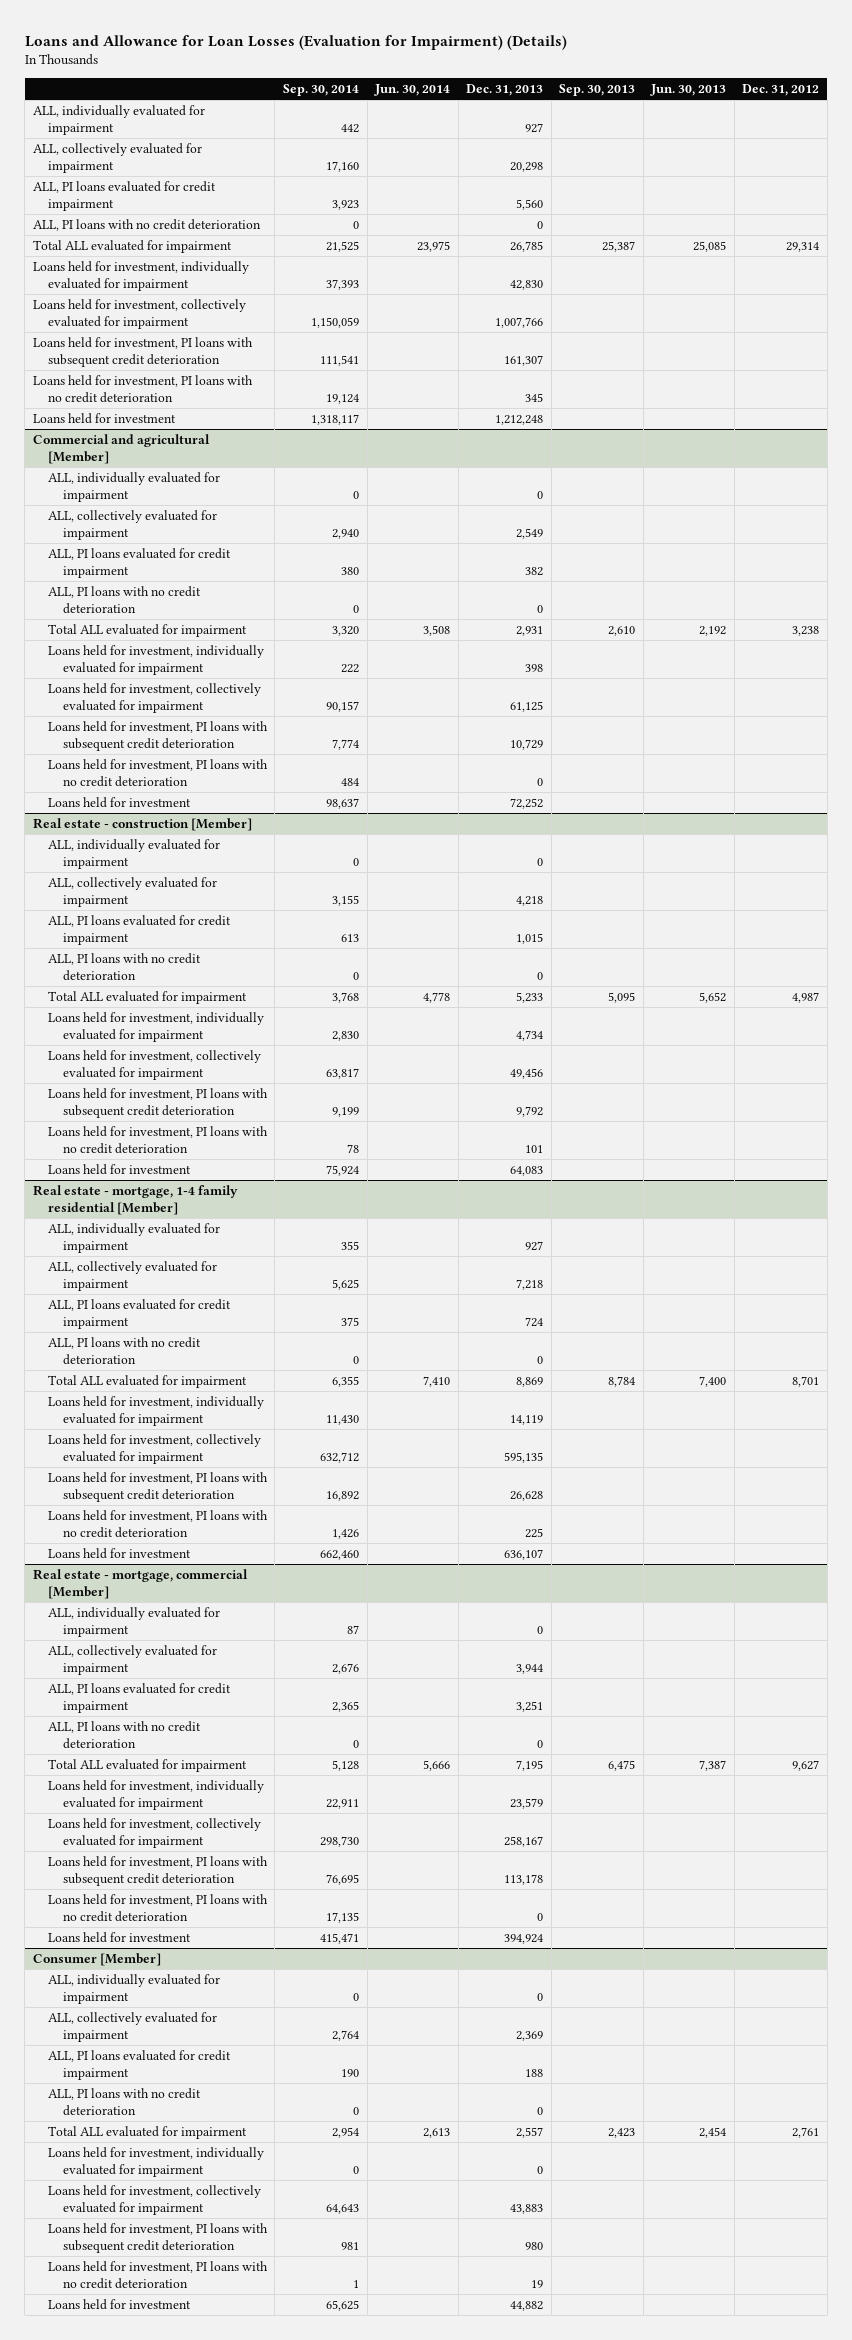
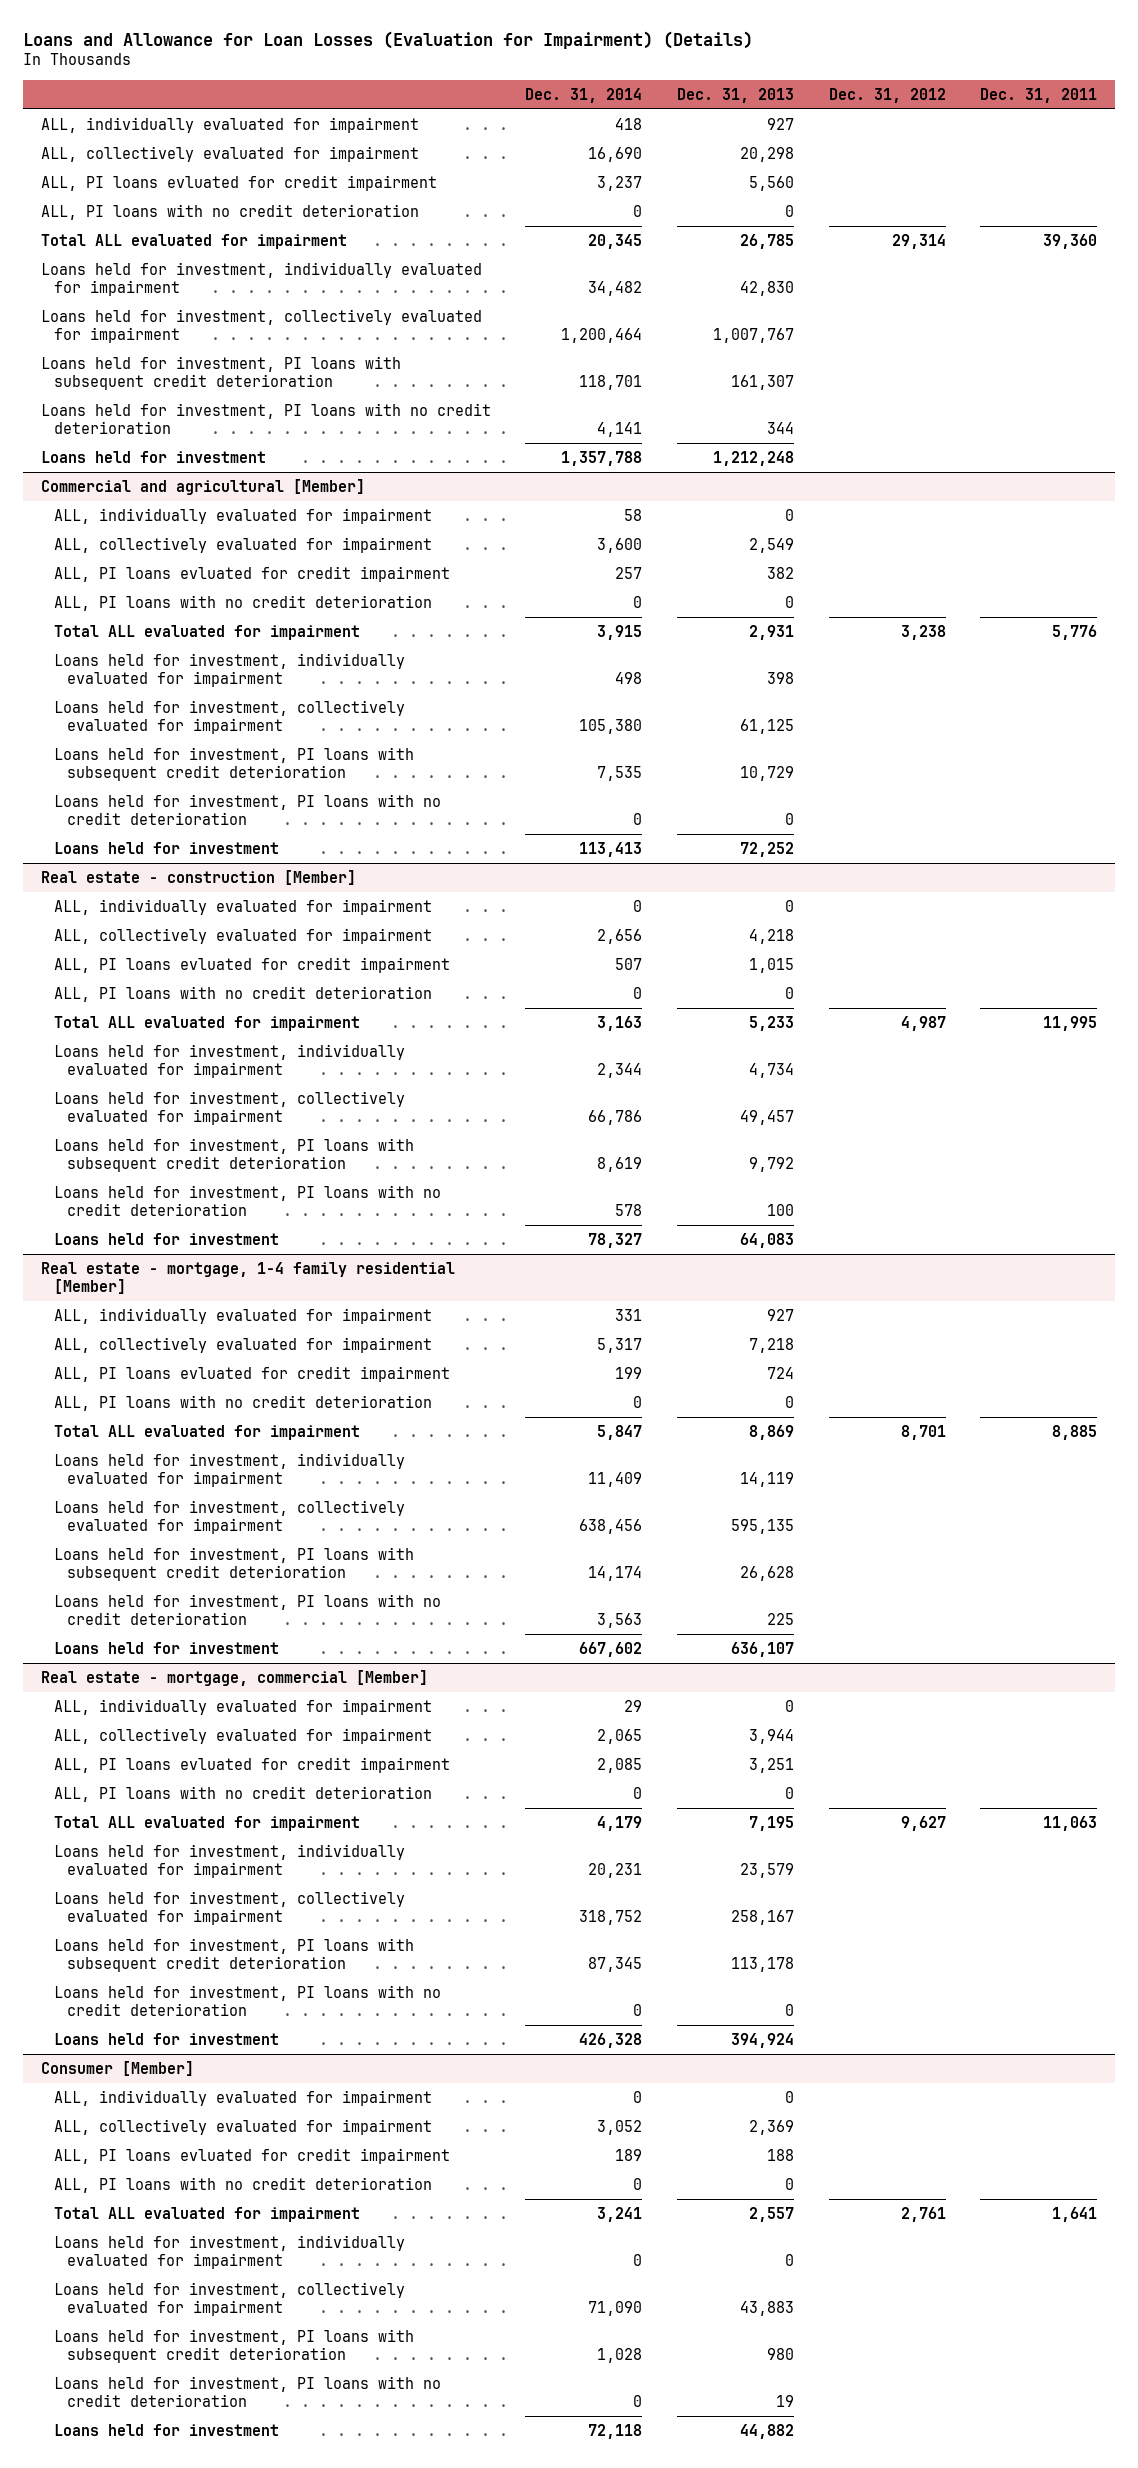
[283,84,360,97] Sep. 30, 2014 -> none
[374,84,451,97] Jun. 30, 2014 -> none
[559,84,636,97] Sep. 30, 2013 -> none
[650,84,727,97] Jun. 30, 2013 -> none
none -> [525,87,643,103] Dec. 31, 2014
none -> [980,87,1098,103] Dec. 31, 2011
[32,181,216,211] ALL, PI loans evaluated for credit impairment -> [40,174,437,191] ALL, PI loans evluated for credit impairment
[495,316,544,328] 1,007,766 -> [712,327,794,343] 1,007,767
[525,392,544,402] 345 -> [766,421,794,434] 344
[47,548,231,578] ALL, PI loans evaluated for credit impairment -> [53,565,450,582] ALL, PI loans evluated for credit impairment
[47,915,231,945] ALL, PI loans evaluated for credit impairment -> [53,956,450,973] ALL, PI loans evluated for credit impairment
[510,1067,544,1079] 49,456 -> [739,1109,794,1125] 49,457
[525,1144,544,1153] 101 -> [766,1203,794,1216] 100
[47,1299,231,1329] ALL, PI loans evaluated for credit impairment -> [53,1365,450,1382] ALL, PI loans evluated for credit impairment
[47,1683,231,1713] ALL, PI loans evaluated for credit impairment -> [53,1756,450,1773] ALL, PI loans evluated for credit impairment
[47,2050,231,2080] ALL, PI loans evaluated for credit impairment -> [53,2147,450,2164] ALL, PI loans evluated for credit impairment

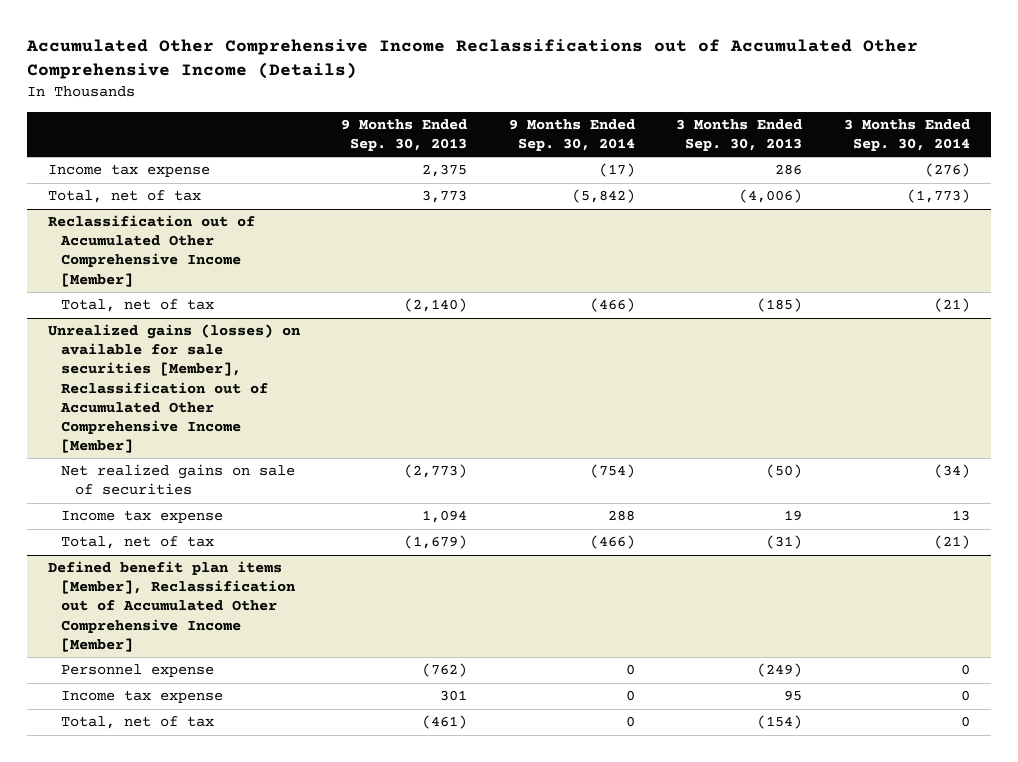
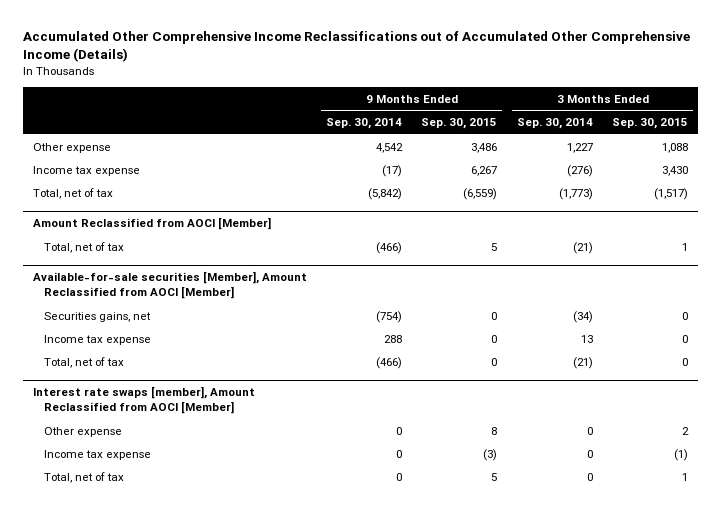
[341,119,468,152] 9 Months Ended Sep. 30, 2013 -> none
[676,119,803,152] 3 Months Ended Sep. 30, 2013 -> none
none -> [421,118,498,130] Sep. 30, 2015
none -> [612,118,689,130] Sep. 30, 2015
none -> [32,142,111,153] Other expense
[47,215,255,287] Reclassification out of Accumulated Other Comprehensive Income [Member] -> none
none -> [32,217,271,231] Amount Reclassified from AOCI [Member]
[47,324,301,453] Unrealized gains (losses) on available for sale securities [Member], Reclassification out of Accumulated Other Comprehensive Income [Member] -> none
none -> [32,271,307,300] Available-for-sale securities [Member], Amount Reclassified from AOCI [Member]
[61,464,296,496] Net realized gains on sale of securities -> [43,311,151,322] Securities gains, net
[47,561,297,652] Defined benefit plan items [Member], Reclassification out of Accumulated Other Comprehensive Income [Member] -> none
[61,664,215,678] Personnel expense -> none
none -> [32,386,255,415] Interest rate swaps [member], Amount Reclassified from AOCI [Member]
none -> [43,426,122,437] Other expense

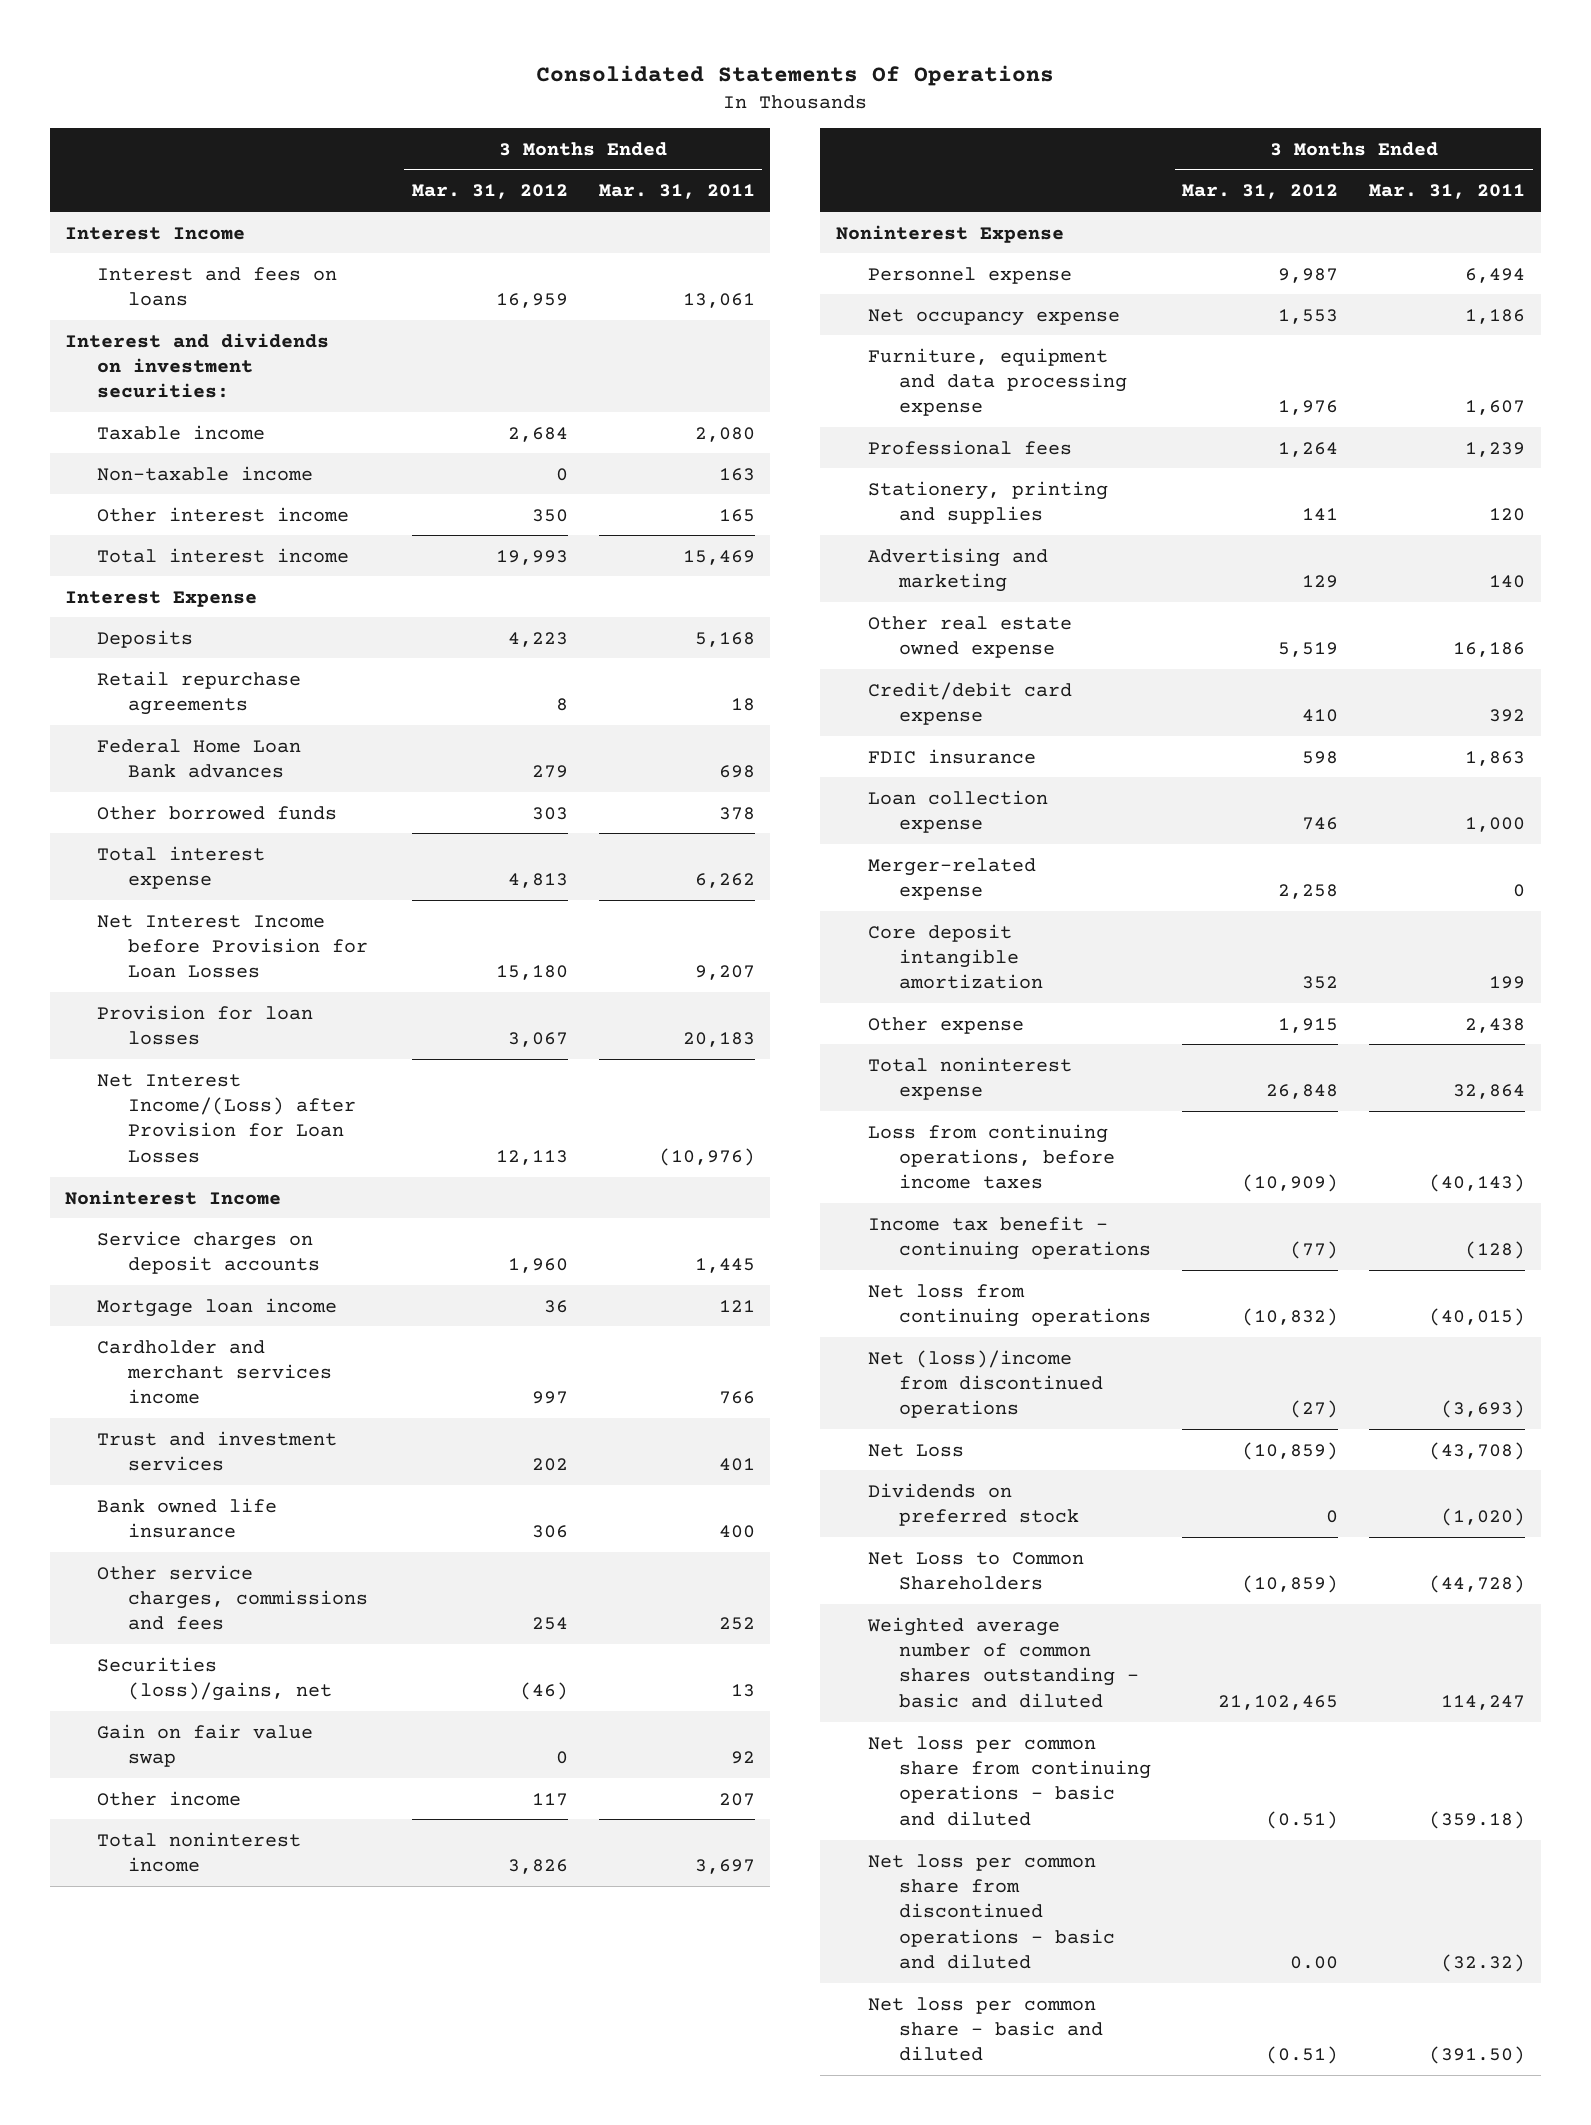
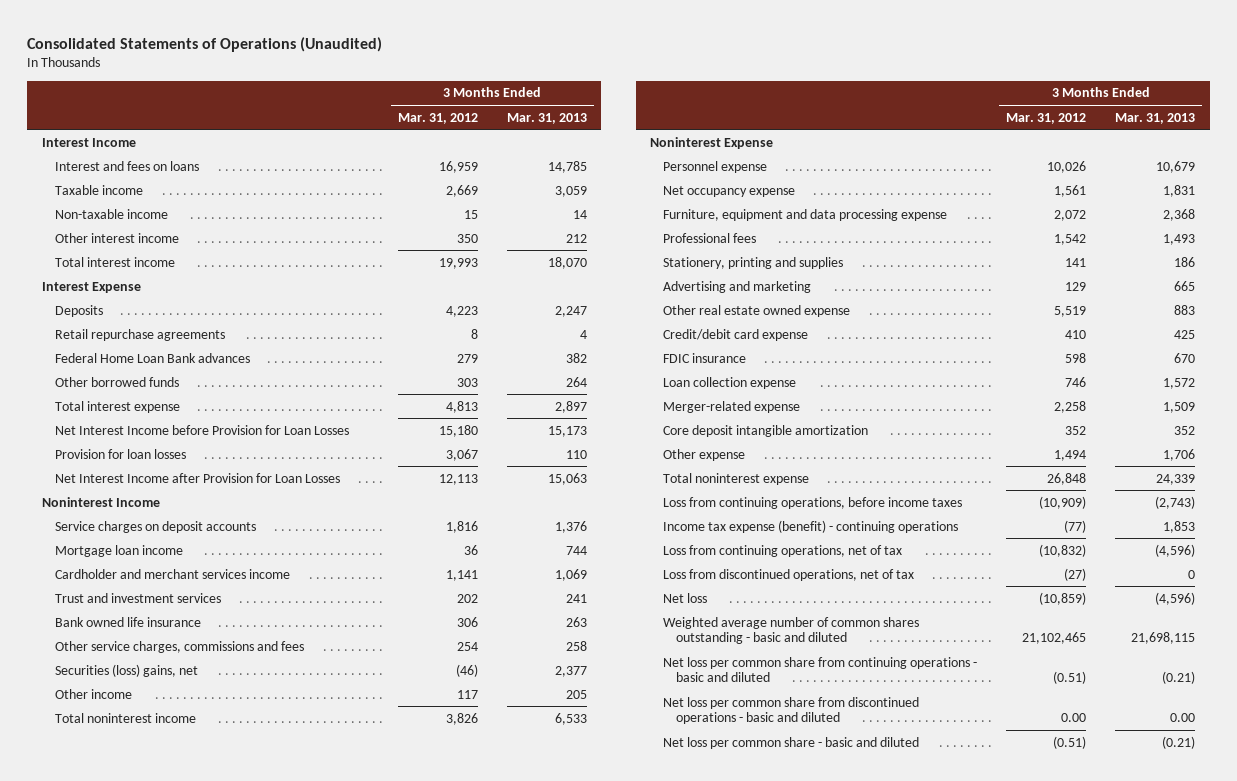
[536,64,1055,86] Consolidated Statements Of Operations -> [27,36,383,52] Consolidated Statements of Operations (Unaudited)
[598,184,755,200] Mar. 31, 2011 -> none
none -> [506,112,587,124] Mar. 31, 2013
[65,332,330,399] Interest and dividends on investment securities: -> none
[507,426,568,442] 2,684 -> [445,184,478,197] 2,669
[555,467,568,481] 0 -> [463,209,478,219] 15
[96,1073,357,1163] Net Interest Income/(Loss) after Provision for Loan Losses -> [54,472,340,483] Net Interest Income after Provision for Loan Losses
[507,1258,568,1274] 1,960 -> [445,520,478,533] 1,816
[531,1391,568,1405] 997 -> [445,569,478,581] 1,141
[96,1723,313,1768] Gain on fair value swap -> none
[96,1656,333,1702] Securities (loss)/gains, net -> [54,663,198,677] Securities (loss) gains, net
[1278,267,1339,283] 9,987 -> [1047,160,1087,173] 10,026
[1278,308,1339,324] 1,553 -> [1054,184,1087,197] 1,561
[1278,400,1339,416] 1,976 -> [1054,209,1087,221] 2,072
[1278,441,1339,457] 1,264 -> [1054,233,1087,245] 1,542
[1278,1017,1339,1033] 1,915 -> [1054,449,1087,461] 1,494
[867,1482,1080,1527] Dividends on preferred stock -> none
[867,1551,1084,1591] Net Loss to Common Shareholders -> none
[867,1215,1152,1261] Income tax benefit - continuing operations -> [663,519,959,533] Income tax expense (benefit) - continuing operations
[867,1283,1152,1328] Net loss from continuing operations -> [663,544,903,557] Loss from continuing operations, net of tax
[867,1349,1104,1419] Net (loss)/income from discontinued operations -> [663,568,915,581] Loss from discontinued operations, net of tax
[867,1443,964,1457] Net Loss -> [663,592,708,603] Net loss

